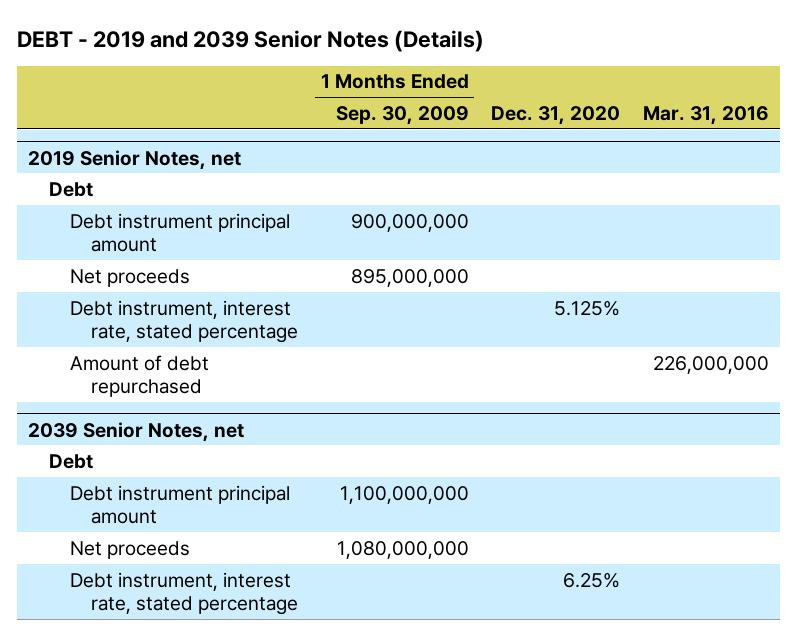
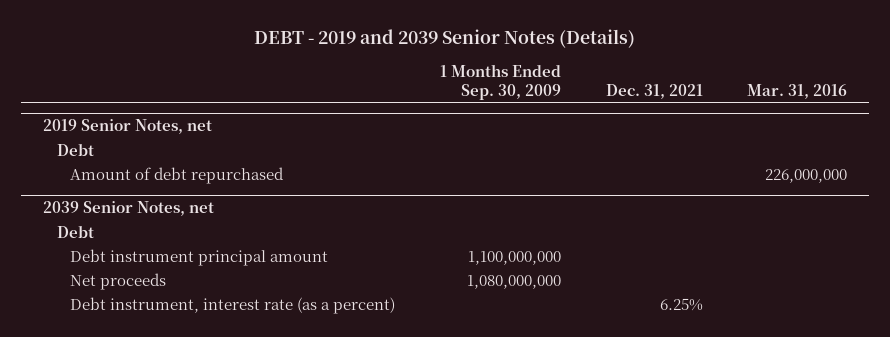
[491,105,621,125] Dec. 31, 2020 -> none
none -> [605,84,703,100] Dec. 31, 2021
[70,212,291,253] Debt instrument principal amount -> none
[70,268,191,287] Net proceeds -> none
[70,299,299,344] Debt instrument, interest rate, stated percentage -> none
[70,571,299,616] Debt instrument, interest rate, stated percentage -> [70,296,396,314] Debt instrument, interest rate (as a percent)

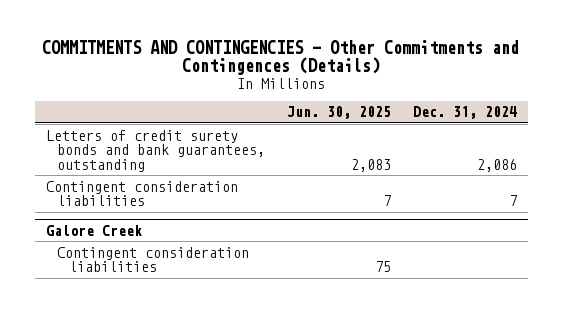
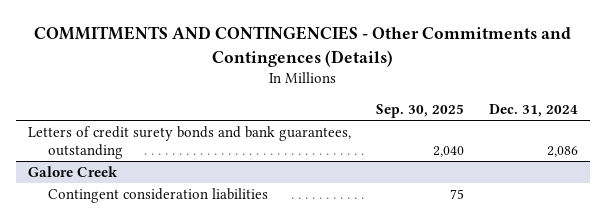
[286,106,391,120] Jun. 30, 2025 -> none
none -> [375,104,464,119] Sep. 30, 2025
[45,180,238,207] Contingent consideration liabilities -> none

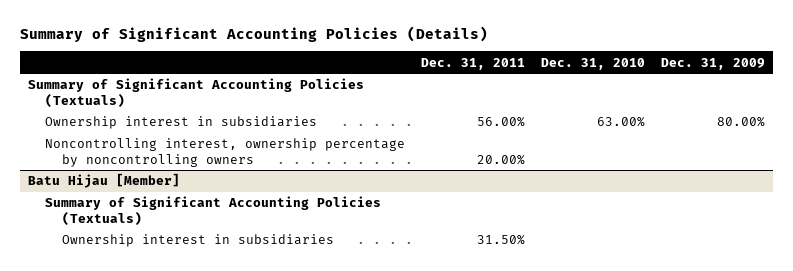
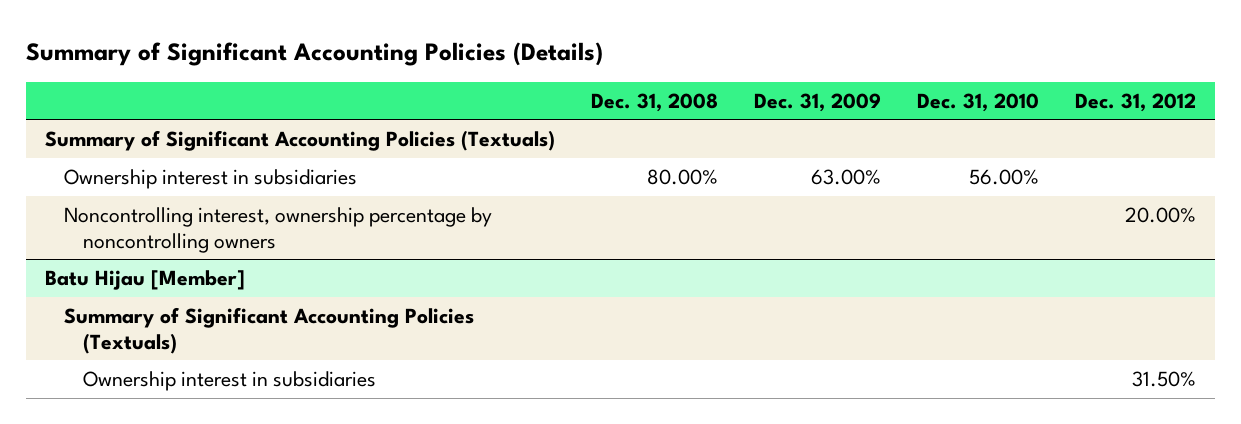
[420,57,525,70] Dec. 31, 2011 -> none
none -> [590,92,718,112] Dec. 31, 2008
none -> [1075,92,1197,112] Dec. 31, 2012
[596,116,645,128] 63.00% -> [969,168,1040,185] 56.00%
[716,116,765,128] 80.00% -> [810,168,881,185] 63.00%

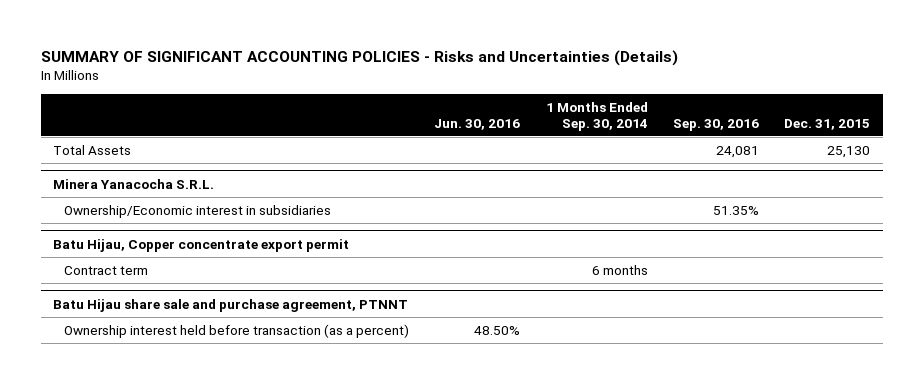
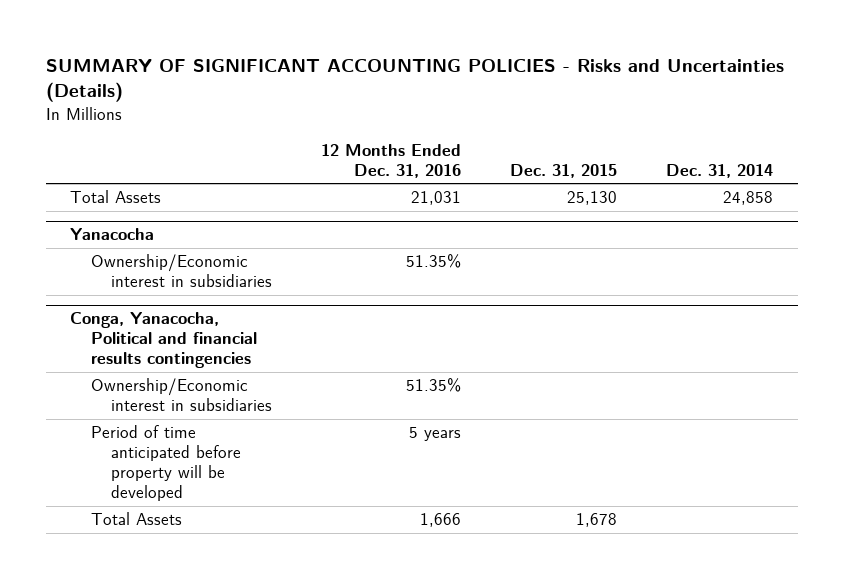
[434,118,521,130] Jun. 30, 2016 -> none
[545,101,648,131] 1 Months Ended Sep. 30, 2014 -> none
[672,118,759,131] Sep. 30, 2016 -> none
none -> [321,143,462,178] 12 Months Ended Dec. 31, 2016
none -> [666,163,774,178] Dec. 31, 2014
[53,178,215,189] Minera Yanacocha S.R.L. -> [70,228,155,241] Yanacocha
[53,238,350,252] Batu Hijau, Copper concentrate export permit -> none
[64,265,149,275] Contract term -> none
[53,298,409,312] Batu Hijau share sale and purchase agreement, PTNNT -> none
[64,323,410,338] Ownership interest held before transaction (as a percent) -> none
none -> [70,312,257,369] Conga, Yanacocha, Political and financial results contingencies
none -> [90,378,273,412] Ownership/Economic interest in subsidiaries
none -> [90,425,242,502] Period of time anticipated before property will be developed
none -> [90,512,182,526] Total Assets

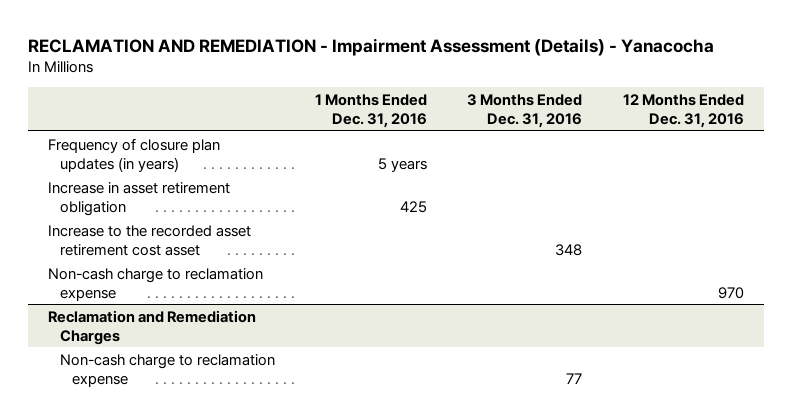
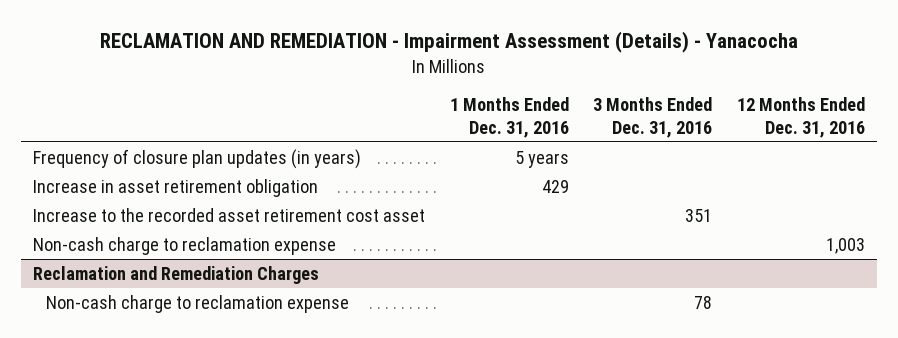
[400,200,428,213] 425 -> [541,179,569,193] 429
[555,243,583,256] 348 -> [685,208,713,222] 351
[717,286,744,299] 970 -> [825,237,865,254] 1,003
[566,372,583,384] 77 -> [694,295,713,309] 78

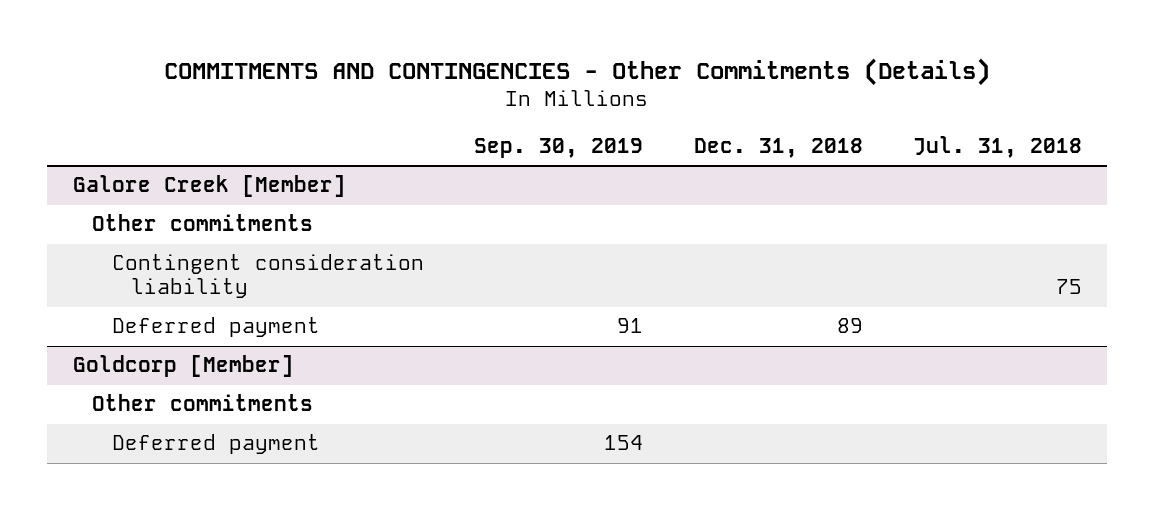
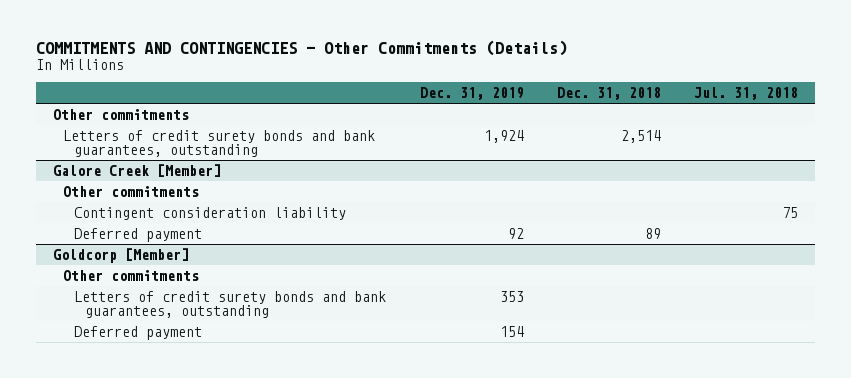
[474,138,644,159] Sep. 30, 2019 -> none
none -> [419,87,524,101] Dec. 31, 2019
none -> [52,108,189,120] Other commitments
none -> [63,129,376,158] Letters of credit surety bonds and bank guarantees, outstanding
none -> [74,290,387,319] Letters of credit surety bonds and bank guarantees, outstanding

